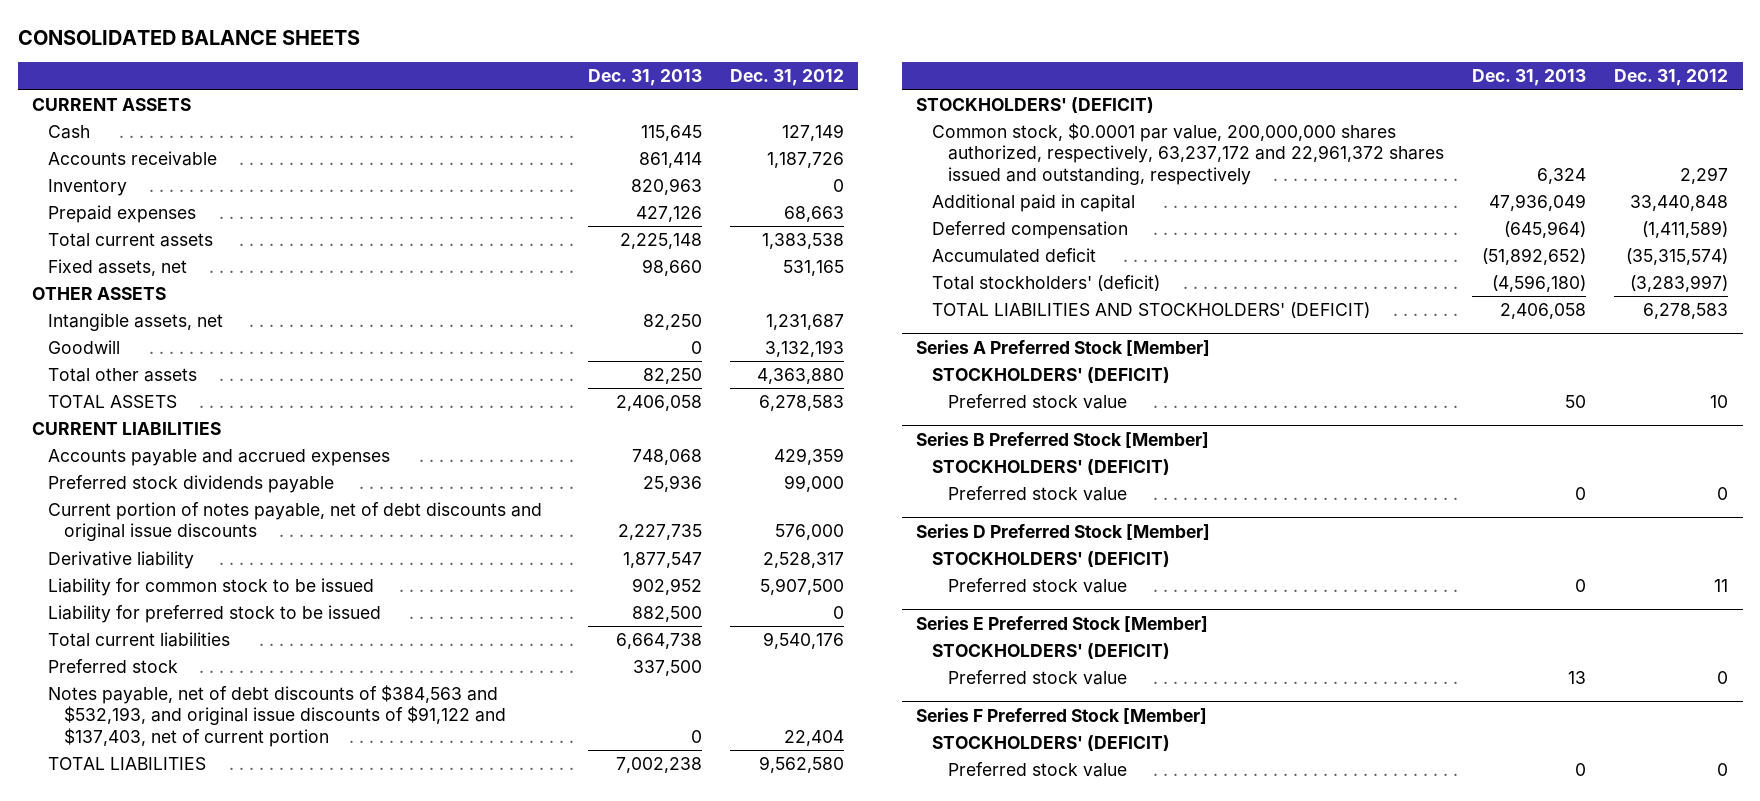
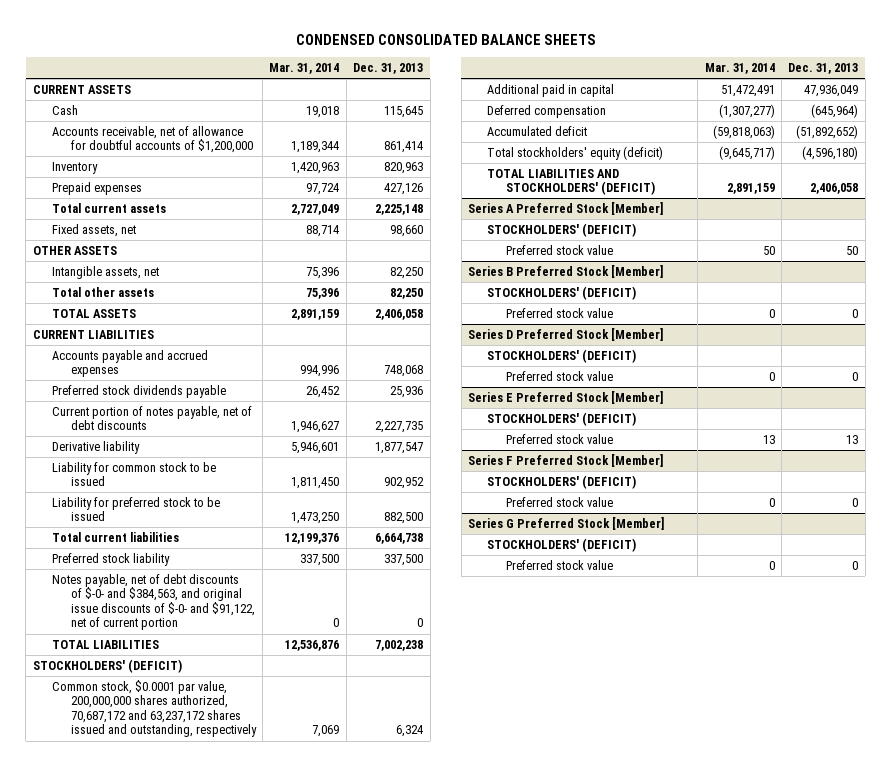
[17,29,360,45] CONSOLIDATED BALANCE SHEETS -> [295,34,596,46] CONDENSED CONSOLIDATED BALANCE SHEETS
[730,69,845,87] Dec. 31, 2012 -> none
none -> [269,63,340,75] Mar. 31, 2014
[47,151,217,167] Accounts receivable -> [51,125,253,154] Accounts receivable, net of allowance for doubtful accounts of $1,200,000
[47,340,120,355] Goodwill -> none
[47,502,542,542] Current portion of notes payable, net of debt discounts and original issue discounts -> [51,405,252,431] Current portion of notes payable, net of debt discounts
[47,659,178,674] Preferred stock -> [51,552,170,566] Preferred stock liability
[47,685,506,747] Notes payable, net of debt discounts of $384,563 and $532,193, and original issue discounts of $91,122 and $137,403, net of current portion -> [51,573,255,631] Notes payable, net of debt discounts of $-0- and $384,563, and original issue discounts of $-0- and $91,122, net of current portion
[931,123,1444,185] Common stock, $0.0001 par value, 200,000,000 shares authorized, respectively, 63,237,172 and 22,961,372 shares issued and outstanding, respectively -> [51,679,257,738] Common stock, $0.0001 par value, 200,000,000 shares authorized, 70,687,172 and 63,237,172 shares issued and outstanding, respectively
[931,275,1160,292] Total stockholders' (deficit) -> [486,145,663,160] Total stockholders' equity (deficit)
none -> [467,516,664,530] Series G Preferred Stock [Member]
none -> [486,537,636,552] STOCKHOLDERS' (DEFICIT)
none -> [505,559,613,570] Preferred stock value

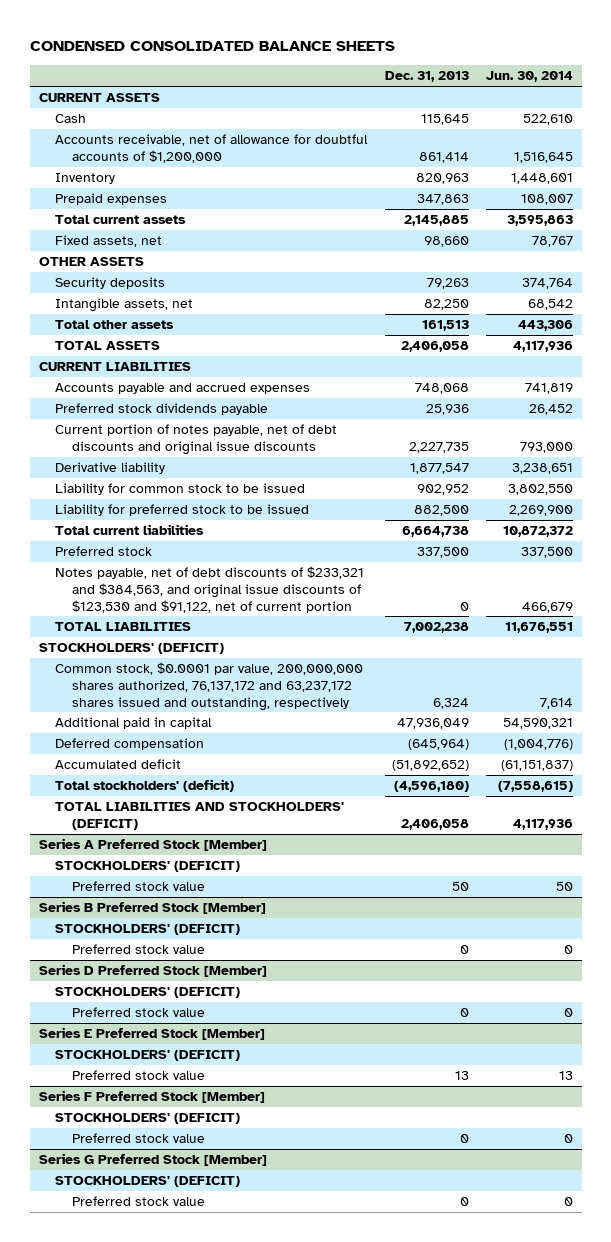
[269,63,340,75] Mar. 31, 2014 -> none
none -> [485,71,573,83] Jun. 30, 2014
[384,182,424,195] 427,126 -> [416,194,469,206] 347,863
[375,203,424,215] 2,225,148 -> [403,215,469,227] 2,145,885
none -> [55,277,166,290] Security deposits
[390,287,424,299] 82,250 -> [421,320,469,332] 161,513
[51,405,252,431] Current portion of notes payable, net of debt discounts -> [55,424,338,455] Current portion of notes payable, net of debt discounts and original issue discounts
[51,552,170,566] Preferred stock liability -> [55,546,153,557] Preferred stock
[51,573,255,631] Notes payable, net of debt discounts of $-0- and $384,563, and original issue discounts of $-0- and $91,122, net of current portion -> [55,566,365,613] Notes payable, net of debt discounts of $233,321 and $384,563, and original issue discounts of $123,530 and $91,122, net of current portion
[51,679,257,738] Common stock, $0.0001 par value, 200,000,000 shares authorized, 70,687,172 and 63,237,172 shares issued and outstanding, respectively -> [55,662,364,711] Common stock, $0.0001 par value, 200,000,000 shares authorized, 76,137,172 and 63,237,172 shares issued and outstanding, respectively
[486,145,663,160] Total stockholders' equity (deficit) -> [55,779,235,793] Total stockholders' (deficit)

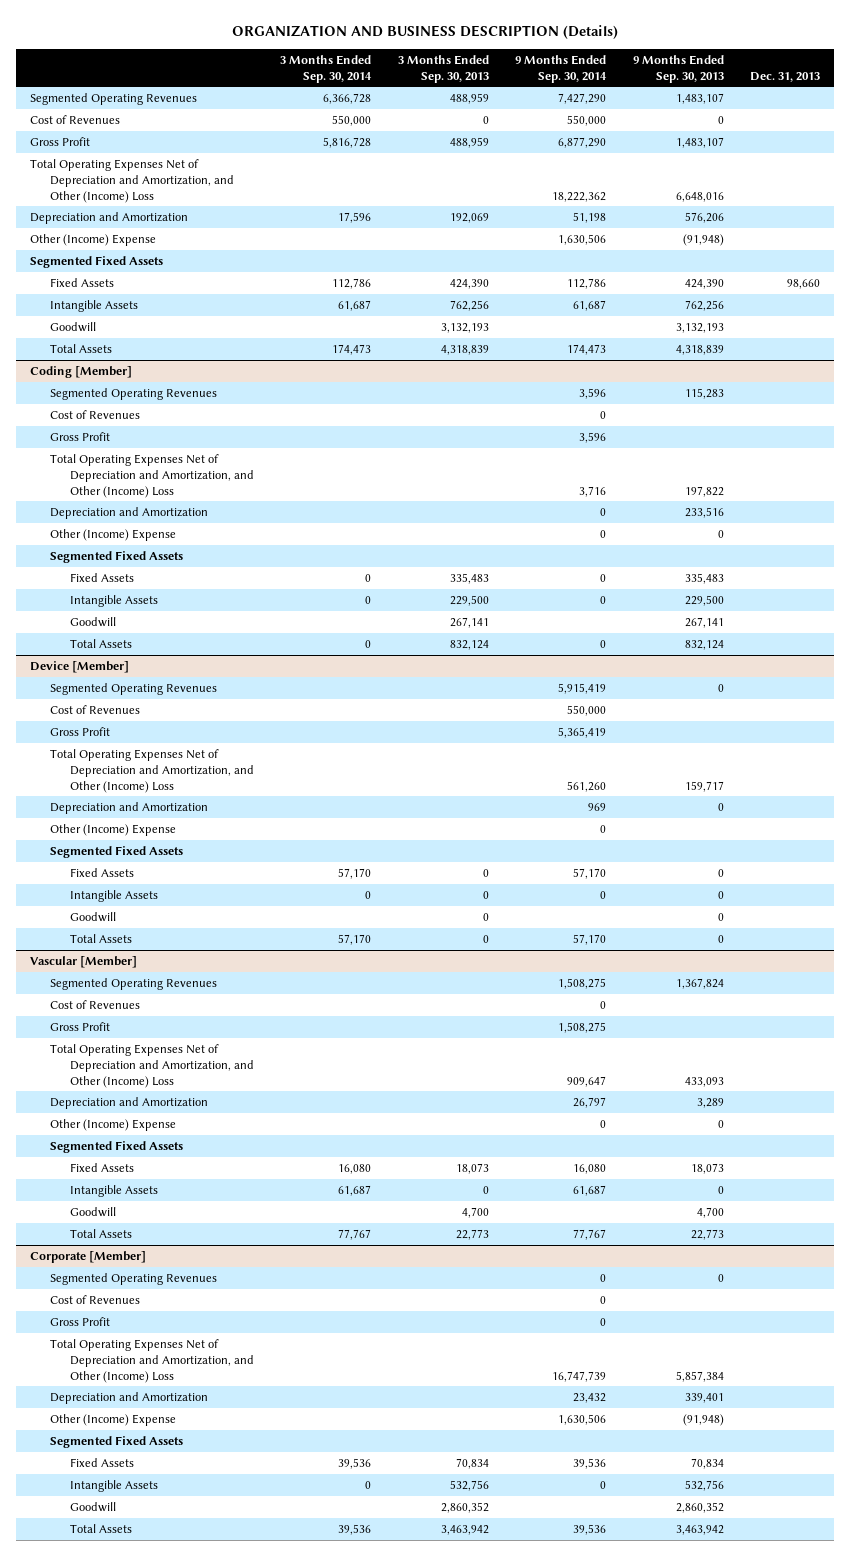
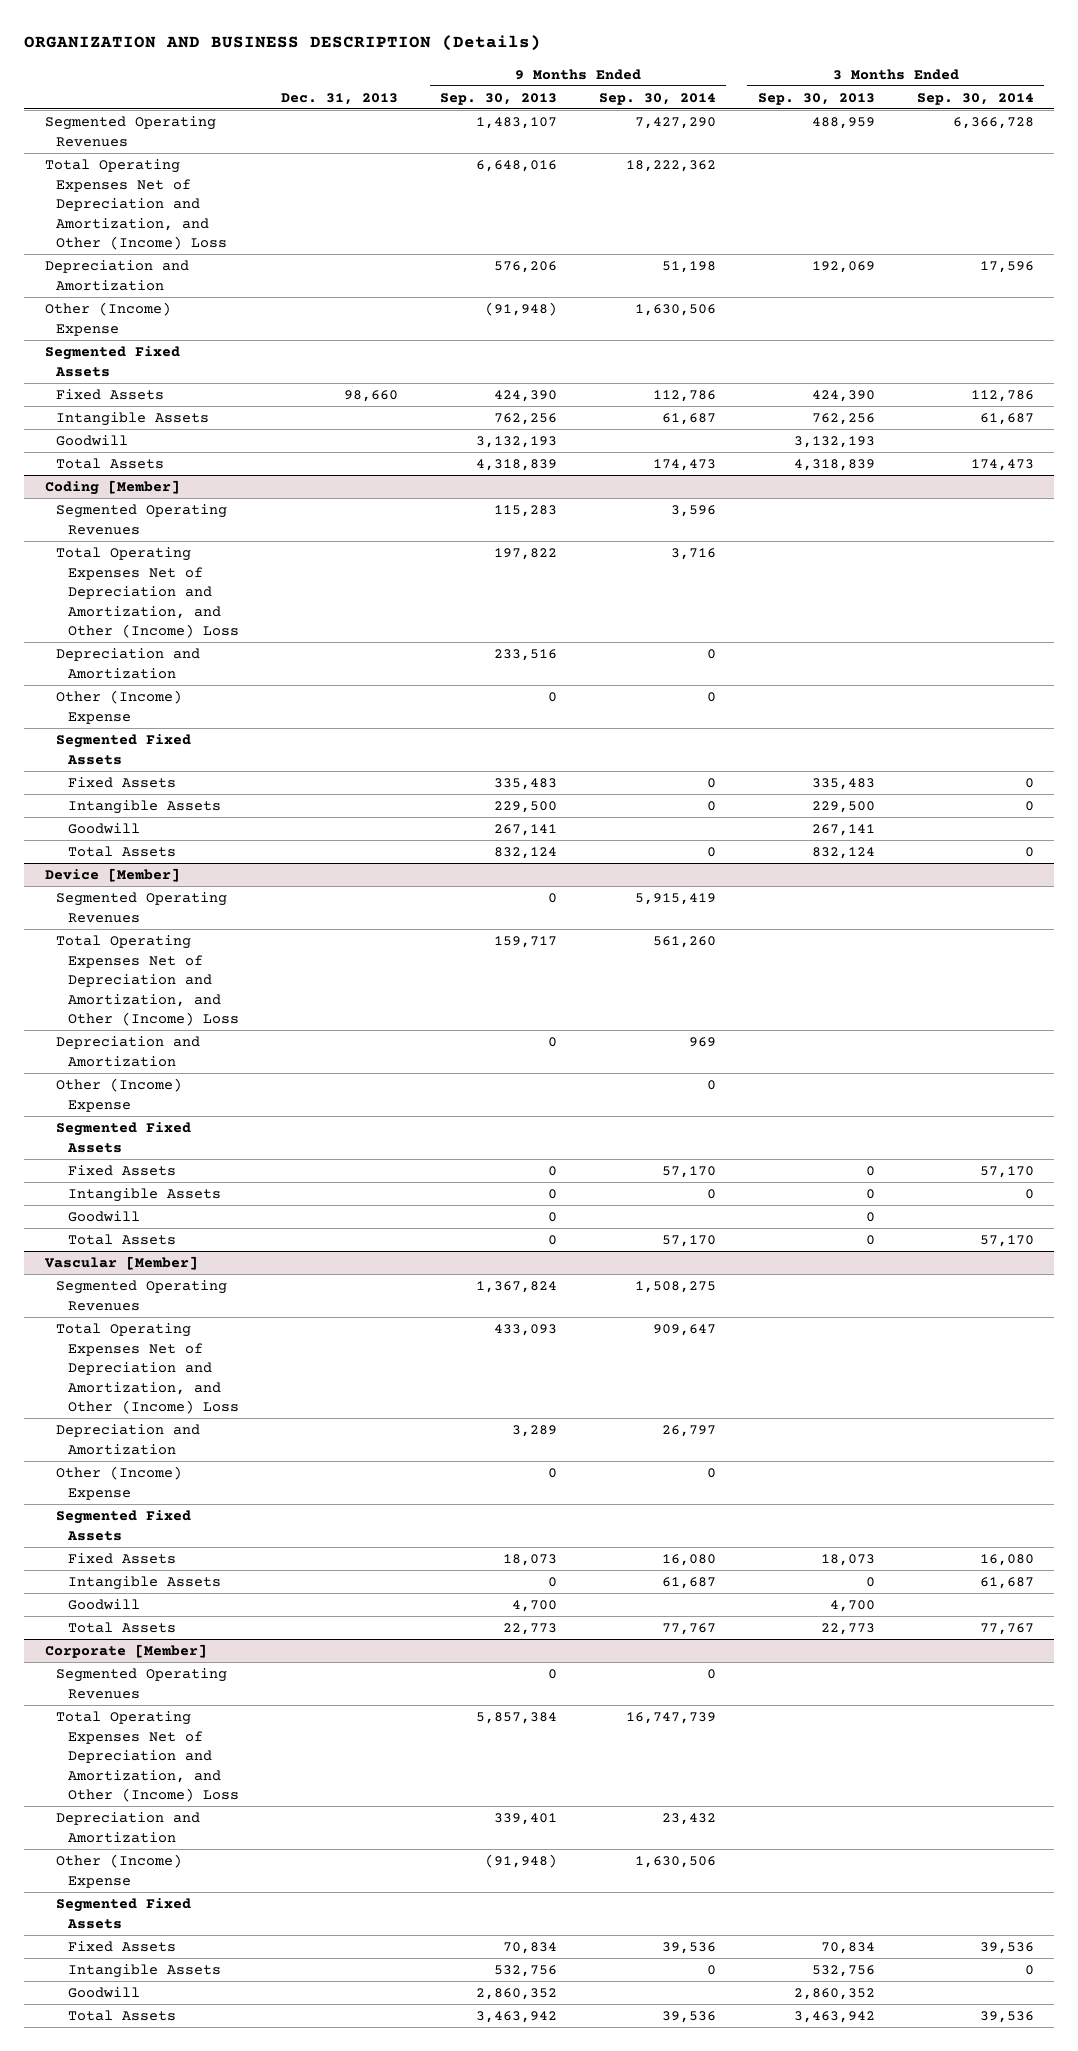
[29,114,120,124] Cost of Revenues -> none
[29,136,90,146] Gross Profit -> none
[49,409,140,419] Cost of Revenues -> none
[49,431,110,441] Gross Profit -> none
[49,704,140,714] Cost of Revenues -> none
[49,726,110,736] Gross Profit -> none
[49,999,140,1009] Cost of Revenues -> none
[49,1021,110,1031] Gross Profit -> none
[49,1294,140,1304] Cost of Revenues -> none
[49,1316,110,1326] Gross Profit -> none

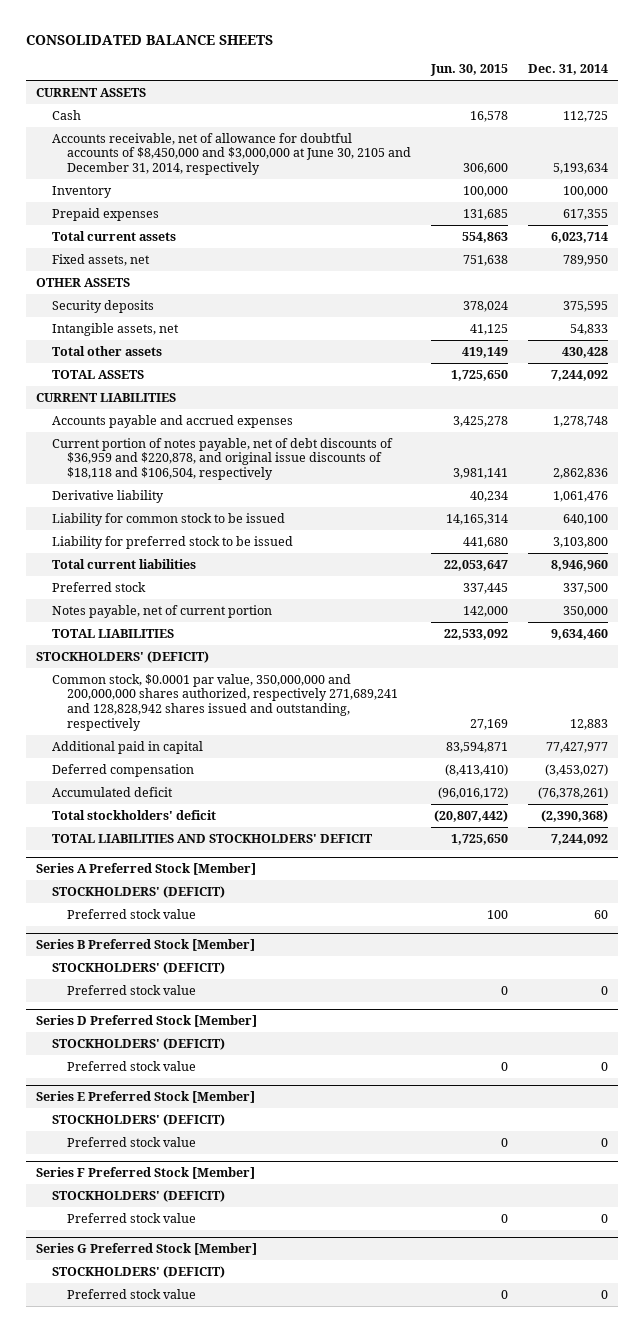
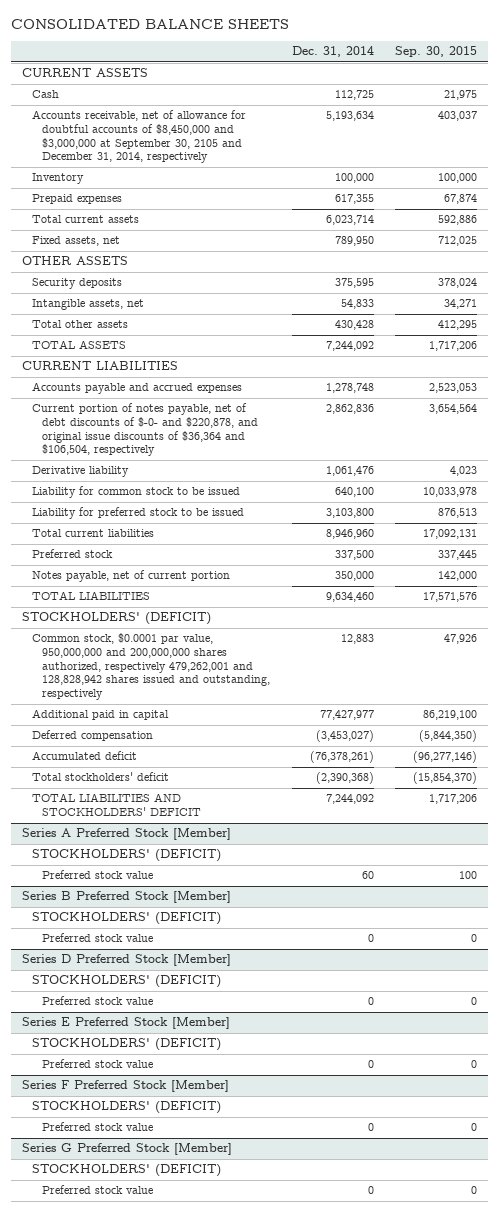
[430,64,509,77] Jun. 30, 2015 -> none
none -> [395,46,478,58] Sep. 30, 2015
[51,132,412,175] Accounts receivable, net of allowance for doubtful accounts of $8,450,000 and $3,000,000 at June 30, 2105 and December 31, 2014, respectively -> [31,110,246,164] Accounts receivable, net of allowance for doubtful accounts of $8,450,000 and $3,000,000 at September 30, 2105 and December 31, 2014, respectively
[51,437,393,480] Current portion of notes payable, net of debt discounts of $36,959 and $220,878, and original issue discounts of $18,118 and $106,504, respectively -> [31,403,258,457] Current portion of notes payable, net of debt discounts of $-0- and $220,878, and original issue discounts of $36,364 and $106,504, respectively
[51,673,399,731] Common stock, $0.0001 par value, 350,000,000 and 200,000,000 shares authorized, respectively 271,689,241 and 128,828,942 shares issued and outstanding, respectively -> [31,633,270,701] Common stock, $0.0001 par value, 950,000,000 and 200,000,000 shares authorized, respectively 479,262,001 and 128,828,942 shares issued and outstanding, respectively

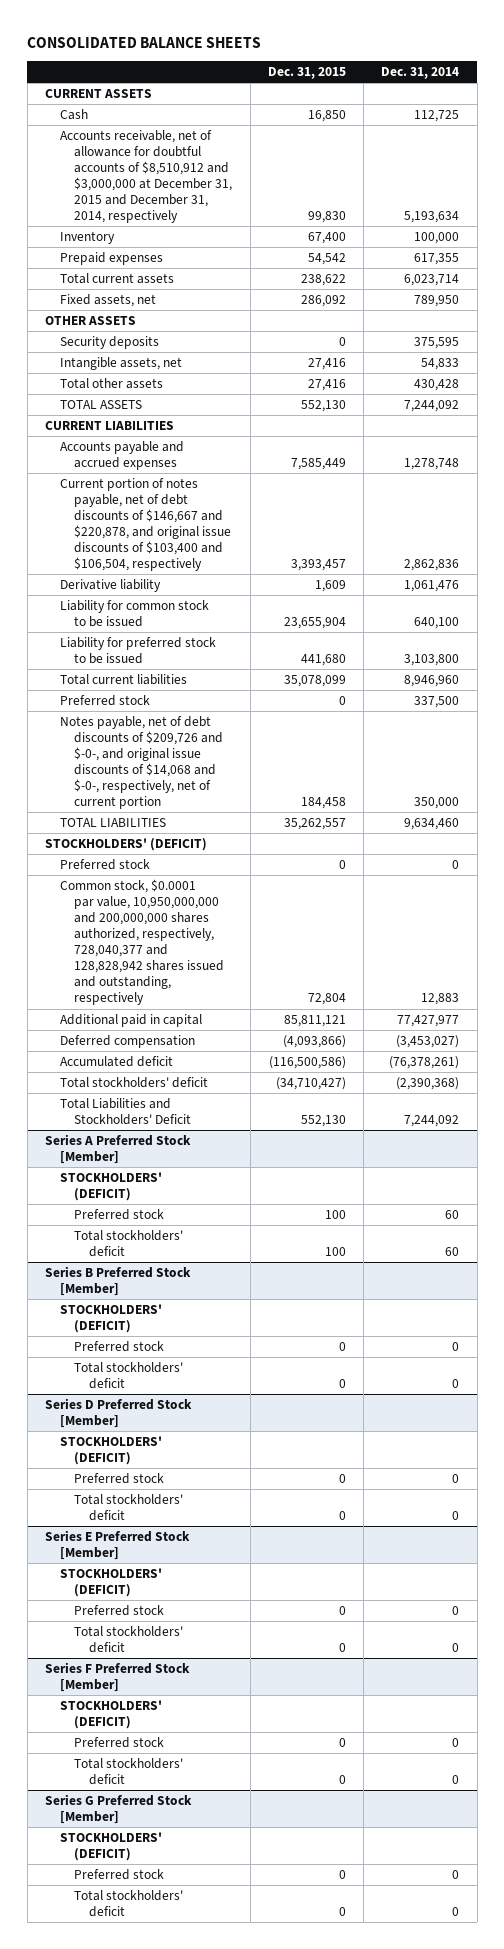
[395,46,478,58] Sep. 30, 2015 -> none
none -> [267,67,346,80] Dec. 31, 2015
[31,110,246,164] Accounts receivable, net of allowance for doubtful accounts of $8,450,000 and $3,000,000 at September 30, 2105 and December 31, 2014, respectively -> [59,129,233,224] Accounts receivable, net of allowance for doubtful accounts of $8,510,912 and $3,000,000 at December 31, 2015 and December 31, 2014, respectively
[31,403,258,457] Current portion of notes payable, net of debt discounts of $-0- and $220,878, and original issue discounts of $36,364 and $106,504, respectively -> [59,477,232,572] Current portion of notes payable, net of debt discounts of $146,667 and $220,878, and original issue discounts of $103,400 and $106,504, respectively
[31,570,230,583] Notes payable, net of current portion -> [59,715,224,810] Notes payable, net of debt discounts of $209,726 and $-0-, and original issue discounts of $14,068 and $-0-, respectively, net of current portion
none -> [59,858,150,870] Preferred stock
[31,633,270,701] Common stock, $0.0001 par value, 950,000,000 and 200,000,000 shares authorized, respectively 479,262,001 and 128,828,942 shares issued and outstanding, respectively -> [59,878,225,1006] Common stock, $0.0001 par value, 10,950,000,000 and 200,000,000 shares authorized, respectively, 728,040,377 and 128,828,942 shares issued and outstanding, respectively
[31,793,201,817] TOTAL LIABILITIES AND STOCKHOLDERS' DEFICIT -> [59,1097,192,1126] Total Liabilities and Stockholders' Deficit
[41,870,153,880] Preferred stock value -> [74,1208,165,1220] Preferred stock
none -> [74,1229,184,1258] Total stockholders' deficit
[41,933,153,943] Preferred stock value -> [74,1340,165,1352] Preferred stock
none -> [74,1361,184,1390] Total stockholders' deficit
[41,996,153,1006] Preferred stock value -> [74,1472,165,1484] Preferred stock
none -> [74,1493,184,1522] Total stockholders' deficit
[41,1059,153,1069] Preferred stock value -> [74,1604,165,1616] Preferred stock
none -> [74,1625,184,1654] Total stockholders' deficit
[41,1122,153,1132] Preferred stock value -> [74,1736,165,1748] Preferred stock
none -> [74,1757,184,1786] Total stockholders' deficit
[41,1185,153,1195] Preferred stock value -> [74,1868,165,1880] Preferred stock
none -> [74,1889,184,1918] Total stockholders' deficit

